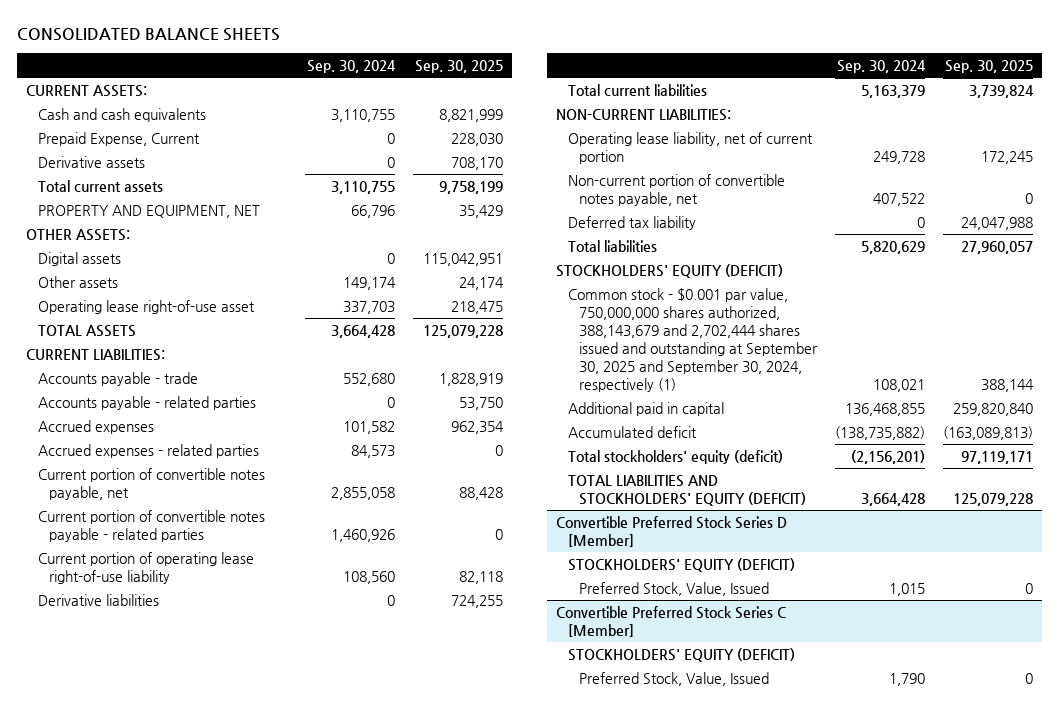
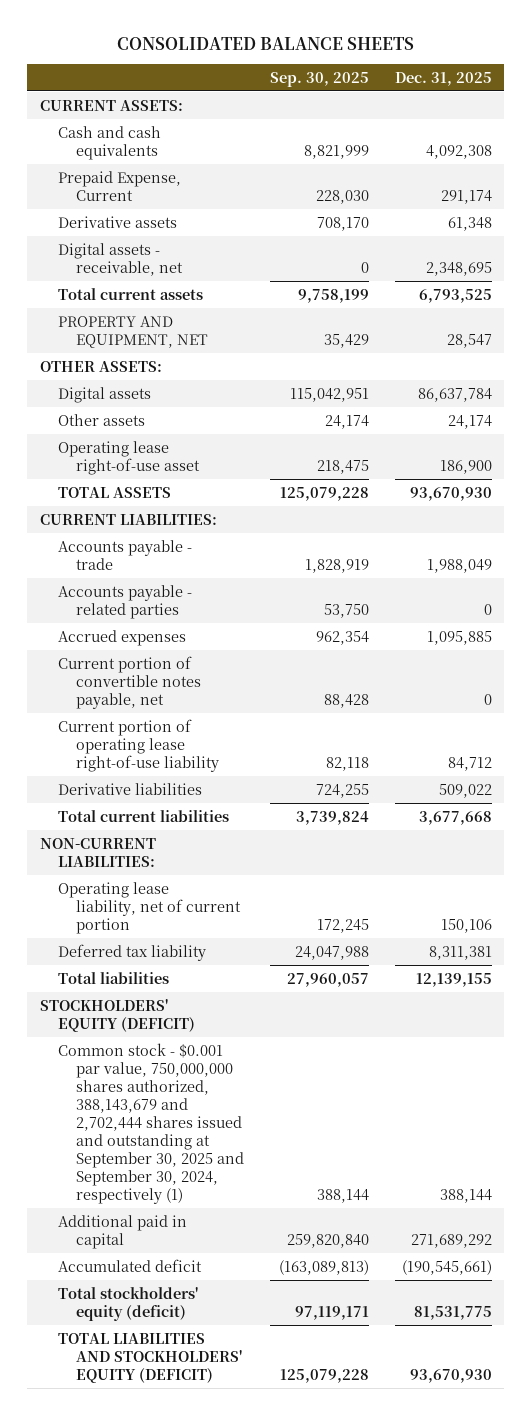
[307,59,397,73] Sep. 30, 2024 -> none
none -> [394,71,492,86] Dec. 31, 2025
none -> [58,242,184,276] Digital assets - receivable, net
[37,444,259,459] Accrued expenses - related parties -> none
[37,510,265,543] Current portion of convertible notes payable - related parties -> none
[567,174,785,207] Non-current portion of convertible notes payable, net -> none
[556,516,788,548] Convertible Preferred Stock Series D [Member] -> none
[567,558,795,573] STOCKHOLDERS' EQUITY (DEFICIT) -> none
[579,582,770,597] Preferred Stock, Value, Issued -> none
[556,606,787,638] Convertible Preferred Stock Series C [Member] -> none
[567,648,795,663] STOCKHOLDERS' EQUITY (DEFICIT) -> none
[579,672,770,687] Preferred Stock, Value, Issued -> none

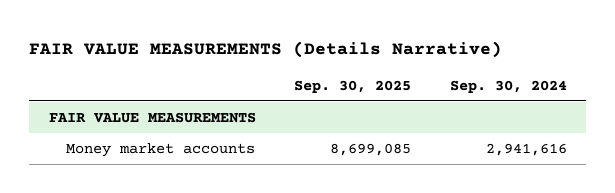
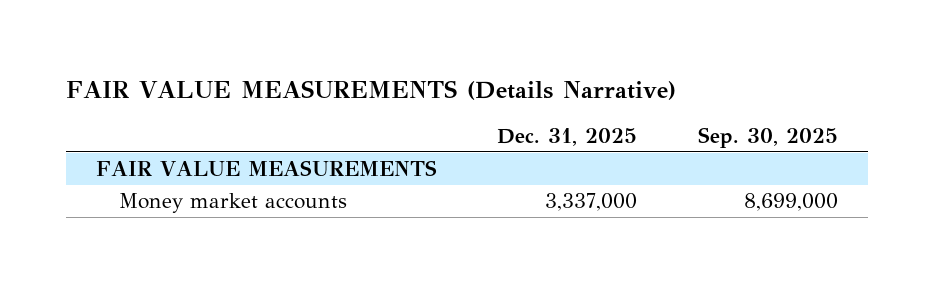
[449,79,567,93] Sep. 30, 2024 -> none
none -> [497,127,638,146] Dec. 31, 2025
[330,143,412,157] 8,699,085 -> [743,193,838,212] 8,699,000

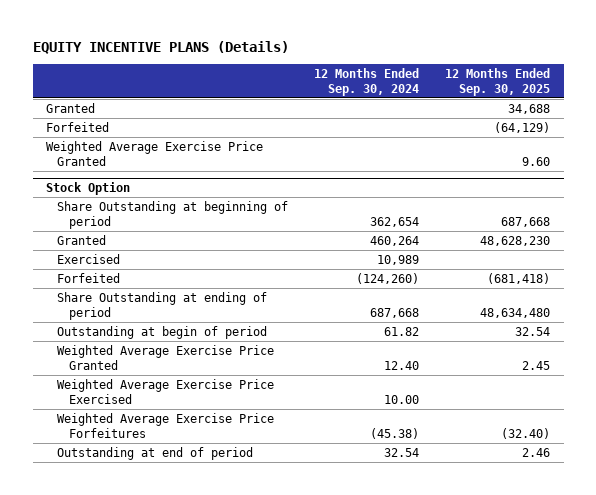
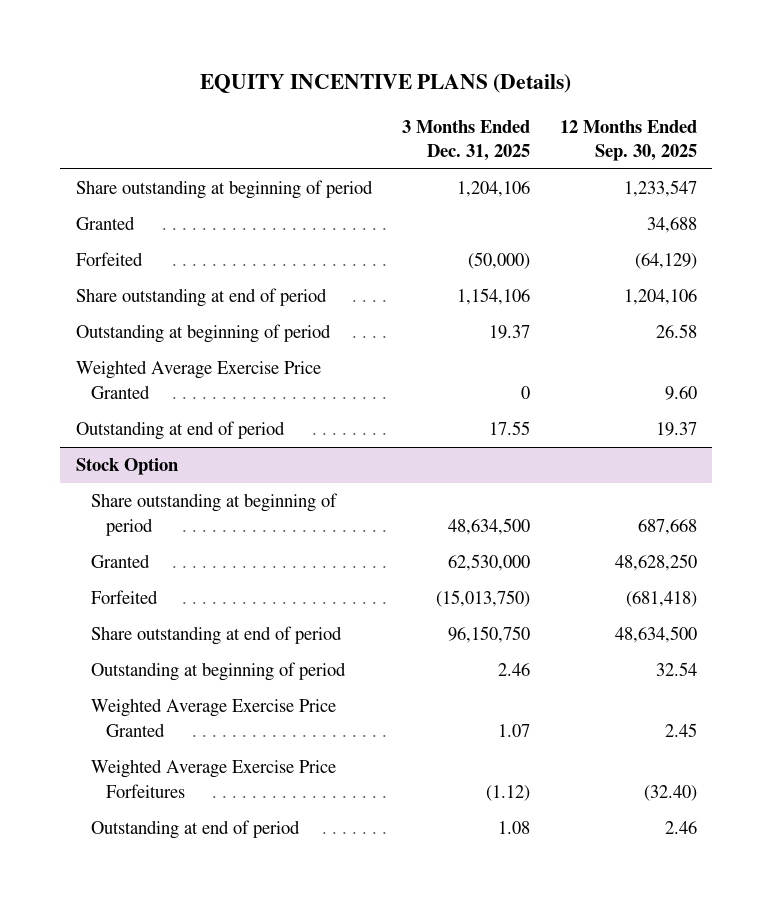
[314,68,420,96] 12 Months Ended Sep. 30, 2024 -> none
none -> [401,119,530,161] 3 Months Ended Dec. 31, 2025
none -> [75,180,373,200] Share outstanding at beginning of period
none -> [75,288,327,308] Share outstanding at end of period
none -> [75,324,331,344] Outstanding at beginning of period
none -> [75,421,285,441] Outstanding at end of period
[57,254,121,265] Exercised -> none
[57,201,289,229] Share Outstanding at beginning of period -> [90,493,338,536] Share outstanding at beginning of period
[480,236,551,247] 48,628,230 -> [615,554,698,572] 48,628,250
[57,292,268,320] Share Outstanding at ending of period -> [90,626,342,646] Share outstanding at end of period
[480,307,551,318] 48,634,480 -> [615,626,698,644] 48,634,500
[57,326,268,340] Outstanding at begin of period -> [90,662,346,682] Outstanding at beginning of period
[57,379,275,404] Weighted Average Exercise Price Exercised -> none

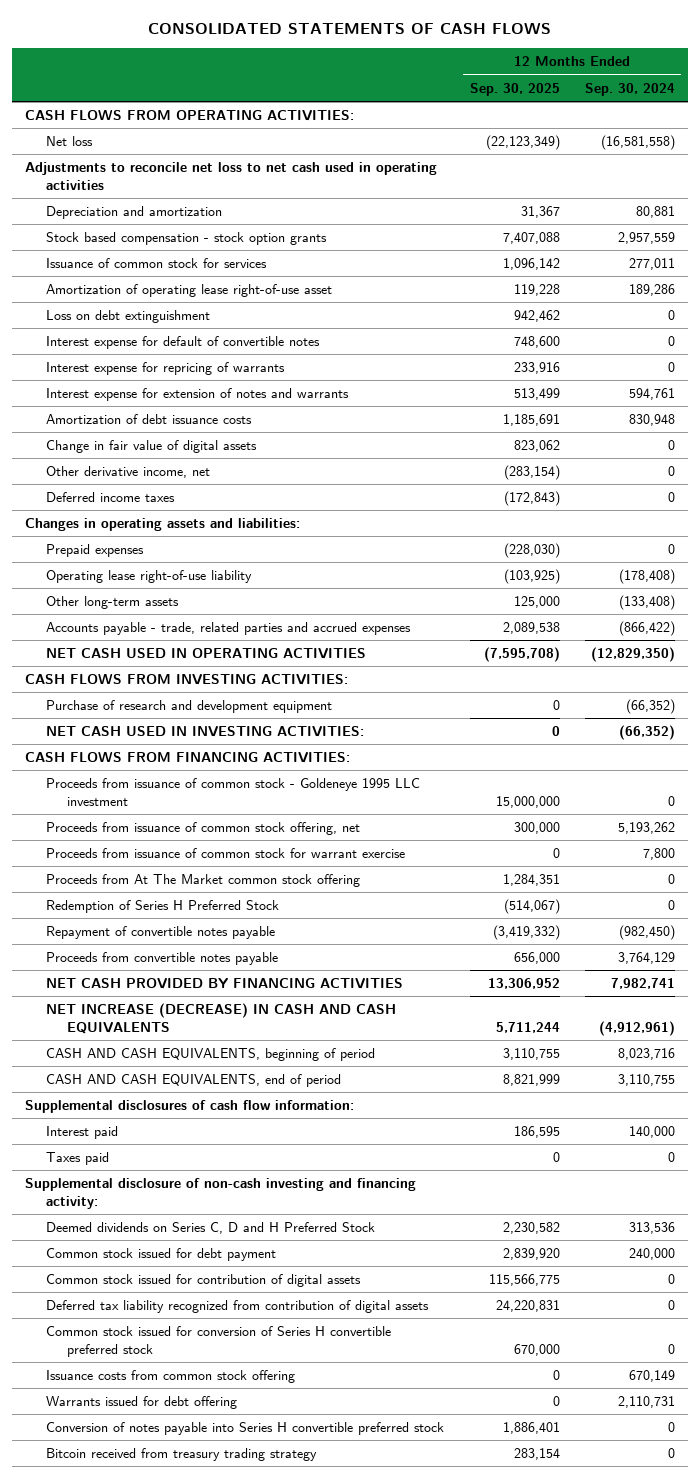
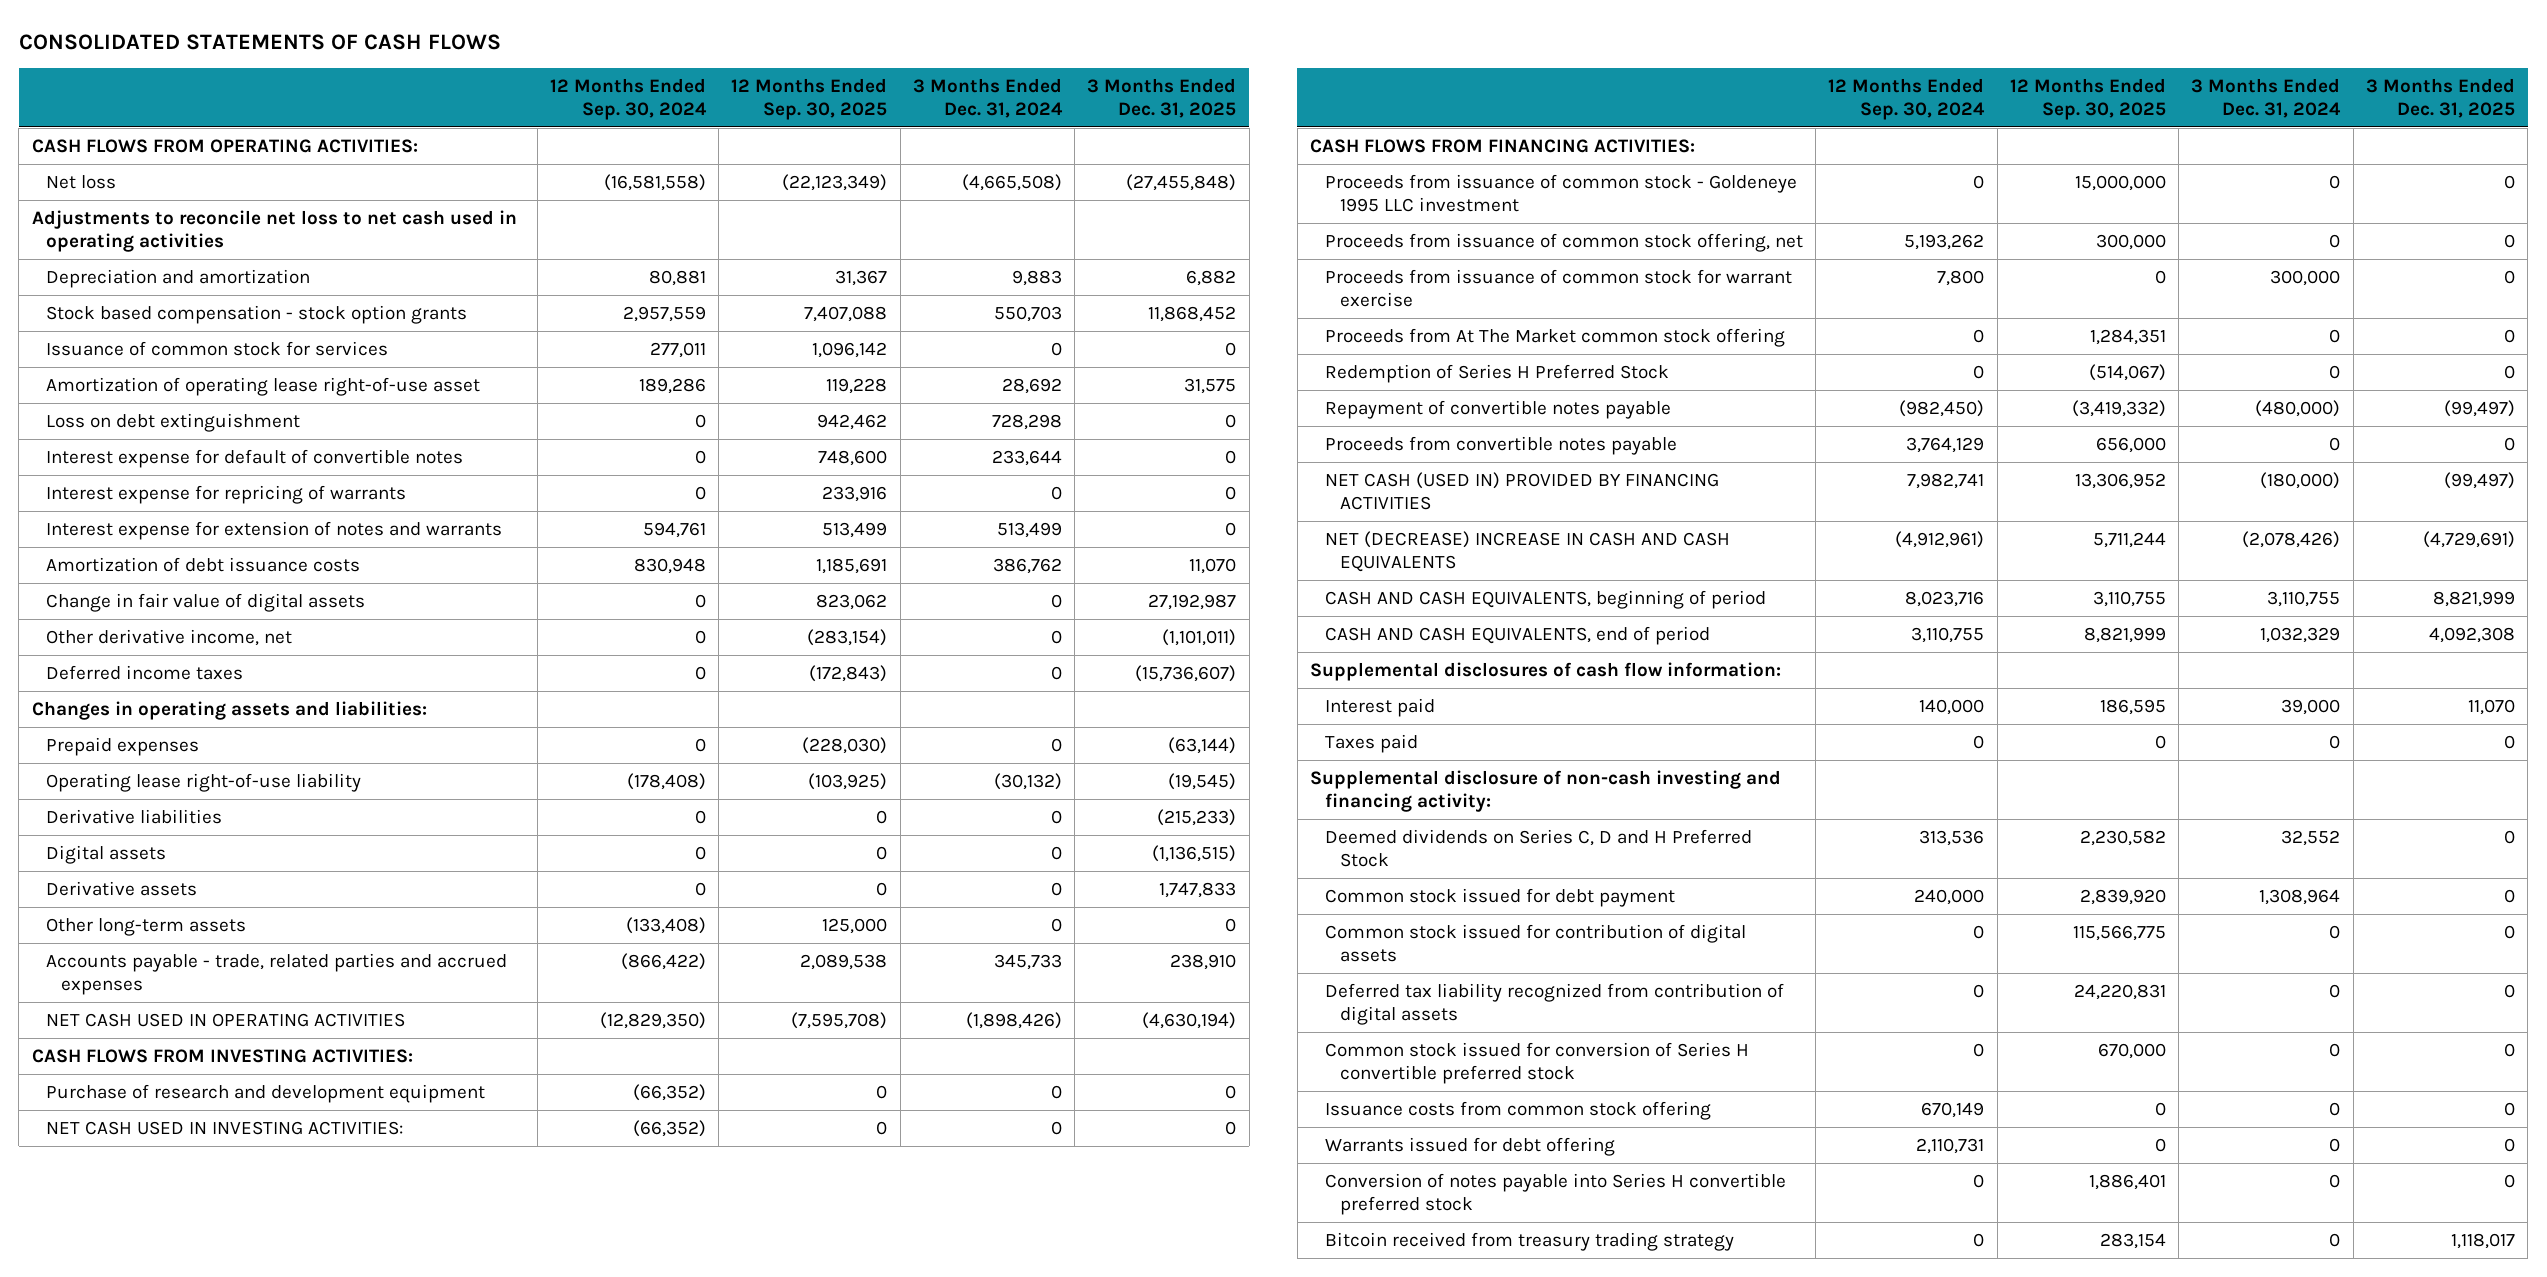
none -> [912,78,1063,118] 3 Months Ended Dec. 31, 2024
none -> [1087,78,1237,118] 3 Months Ended Dec. 31, 2025
none -> [46,809,223,825] Derivative liabilities
none -> [46,845,167,865] Digital assets
none -> [46,881,198,897] Derivative assets
[46,978,404,990] NET CASH PROVIDED BY FINANCING ACTIVITIES -> [1324,472,1719,510] NET CASH (USED IN) PROVIDED BY FINANCING ACTIVITIES
[46,1003,397,1034] NET INCREASE (DECREASE) IN CASH AND CASH EQUIVALENTS -> [1324,531,1730,572] NET (DECREASE) INCREASE IN CASH AND CASH EQUIVALENTS

